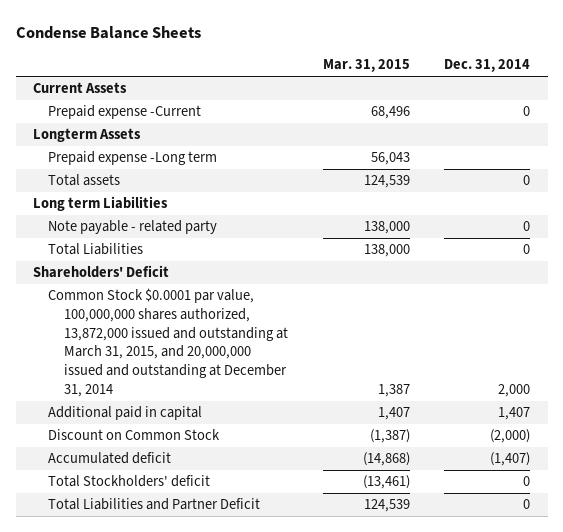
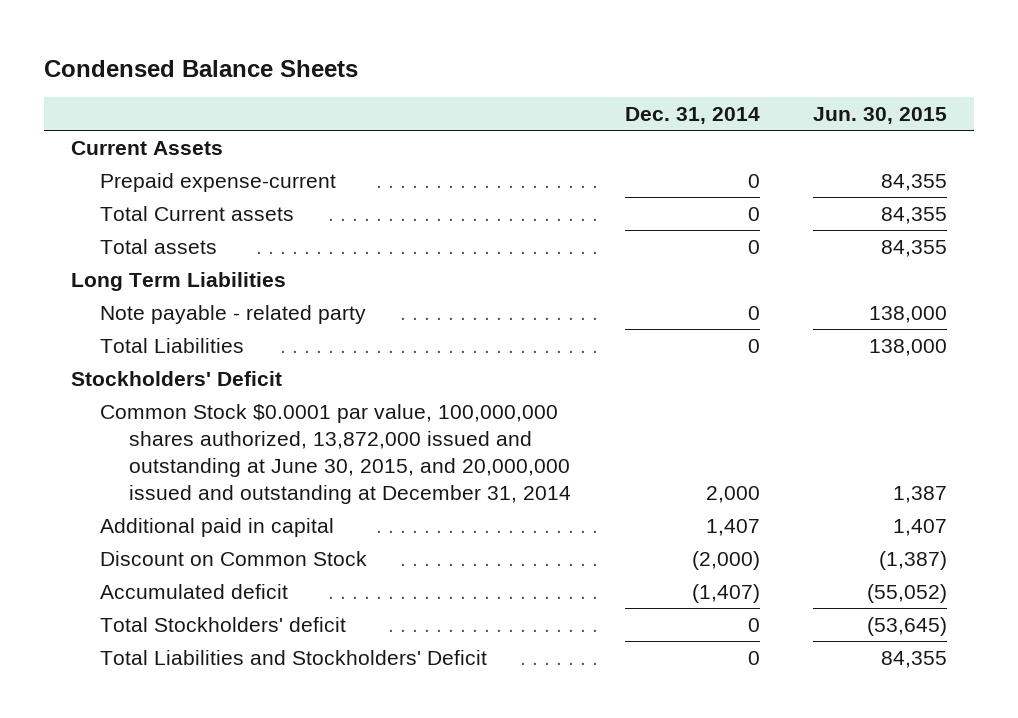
[15,26,201,40] Condense Balance Sheets -> [44,59,359,77] Condensed Balance Sheets
[322,59,410,73] Mar. 31, 2015 -> none
none -> [813,107,948,125] Jun. 30, 2015
[32,128,141,143] Longterm Assets -> none
[48,151,218,166] Prepaid expense -Long term -> none
[48,105,202,120] Prepaid expense -Current -> [100,172,337,192] Prepaid expense-current
none -> [100,205,295,221] Total Current assets
[32,196,168,212] Long term Liabilities -> [70,271,286,291] Long Term Liabilities
[32,265,169,279] Shareholders' Deficit -> [70,370,282,386] Stockholders' Deficit
[48,288,288,397] Common Stock $0.0001 par value, 100,000,000 shares authorized, 13,872,000 issued and outstanding at March 31, 2015, and 20,000,000 issued and outstanding at December 31, 2014 -> [100,403,572,504] Common Stock $0.0001 par value, 100,000,000 shares authorized, 13,872,000 issued and outstanding at June 30, 2015, and 20,000,000 issued and outstanding at December 31, 2014
[48,498,261,511] Total Liabilities and Partner Deficit -> [100,649,488,665] Total Liabilities and Stockholders' Deficit

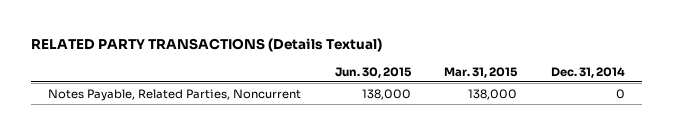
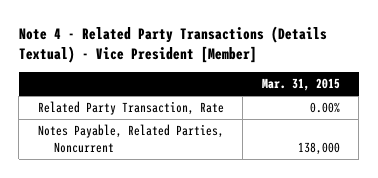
[31,38,383,53] RELATED PARTY TRANSACTIONS (Details Textual) -> [18,25,327,64] Note 4 - Related Party Transactions (Details Textual) - Vice President [Member]
[334,66,412,78] Jun. 30, 2015 -> none
[550,66,625,78] Dec. 31, 2014 -> none
none -> [37,101,224,116] Related Party Transaction, Rate

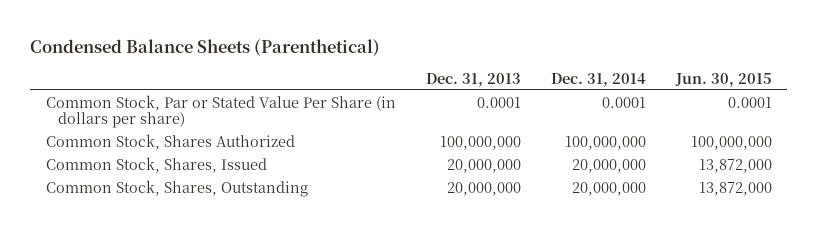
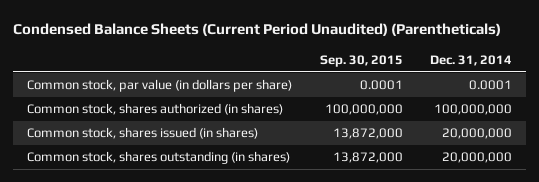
[30,38,381,56] Condensed Balance Sheets (Parenthetical) -> [13,22,502,36] Condensed Balance Sheets (Current Period Unaudited) (Parentheticals)
[425,72,521,87] Dec. 31, 2013 -> none
[675,72,773,87] Jun. 30, 2015 -> none
none -> [319,54,403,67] Sep. 30, 2015
[45,94,396,129] Common Stock, Par or Stated Value Per Share (in dollars per share) -> [27,79,293,93] Common stock, par value (in dollars per share)
[45,133,295,150] Common Stock, Shares Authorized -> [27,103,284,116] Common stock, shares authorized (in shares)
[45,156,267,173] Common Stock, Shares, Issued -> [27,127,259,140] Common stock, shares issued (in shares)
[45,179,308,197] Common Stock, Shares, Outstanding -> [27,151,291,165] Common stock, shares outstanding (in shares)

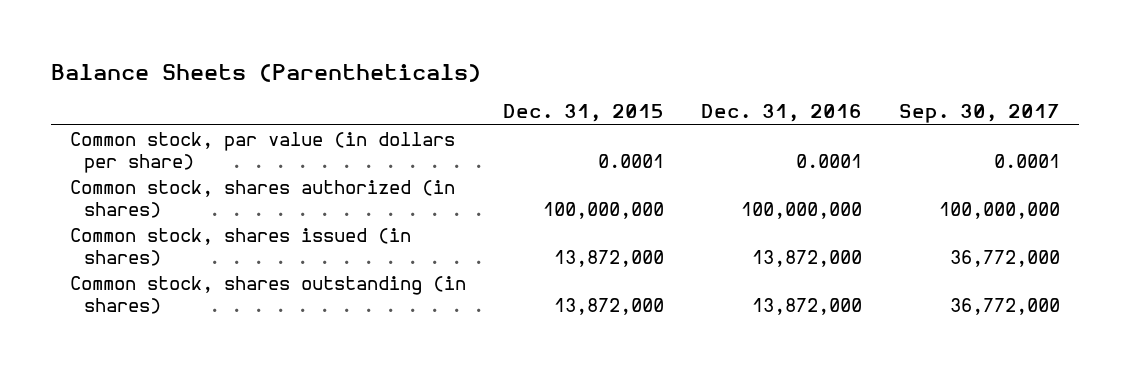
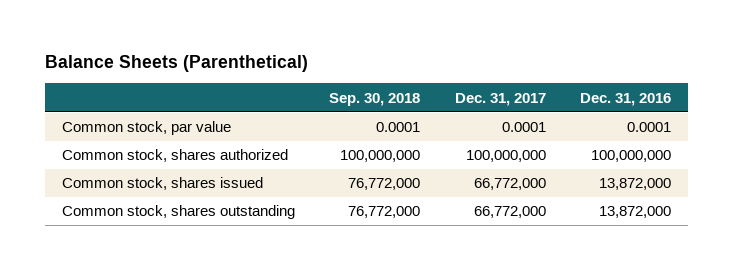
[51,63,482,82] Balance Sheets (Parentheticals) -> [44,55,308,73] Balance Sheets (Parenthetical)
[502,104,664,123] Dec. 31, 2015 -> none
[899,104,1061,124] Sep. 30, 2017 -> none
none -> [329,92,421,106] Sep. 30, 2018
none -> [454,92,546,106] Dec. 31, 2017
[69,132,455,173] Common stock, par value (in dollars per share) -> [61,121,231,136] Common stock, par value
[69,180,455,218] Common stock, shares authorized (in shares) -> [61,149,288,163] Common stock, shares authorized
[69,228,411,266] Common stock, shares issued (in shares) -> [61,177,263,191] Common stock, shares issued
[69,276,466,314] Common stock, shares outstanding (in shares) -> [61,205,295,220] Common stock, shares outstanding

